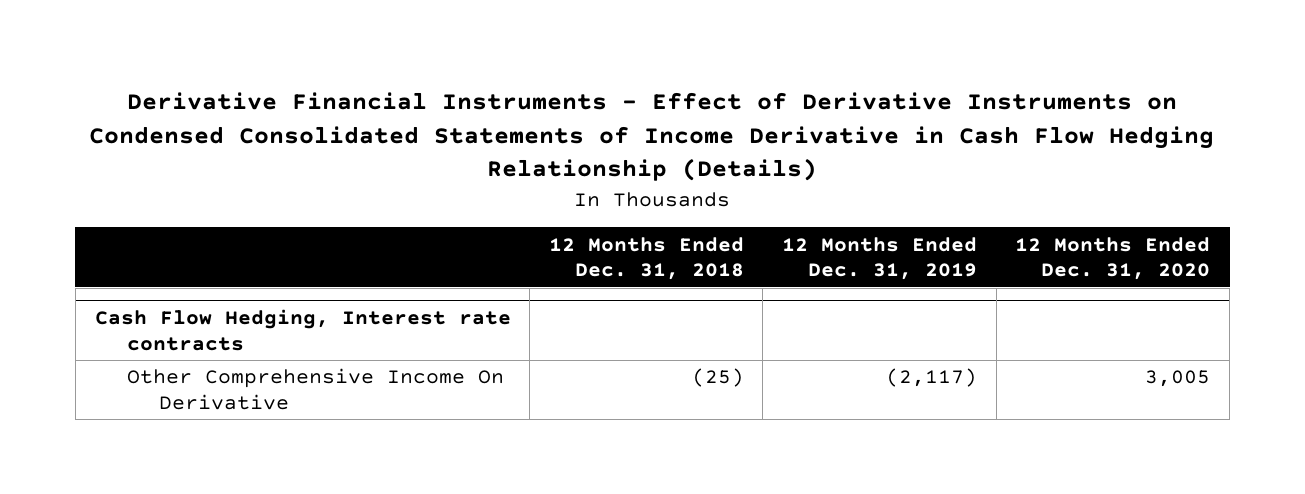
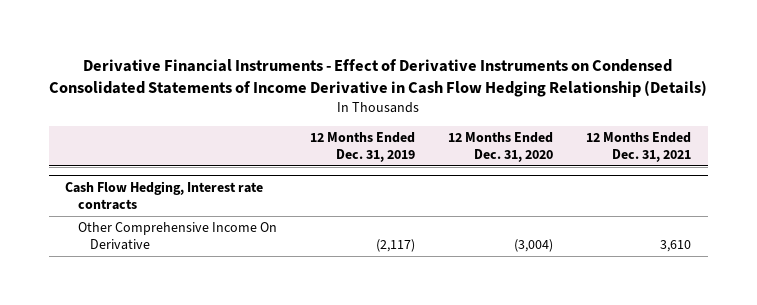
[548,236,744,281] 12 Months Ended Dec. 31, 2018 -> none
none -> [586,131,692,163] 12 Months Ended Dec. 31, 2021
[1145,370,1211,388] 3,005 -> [514,239,554,253] (3,004)

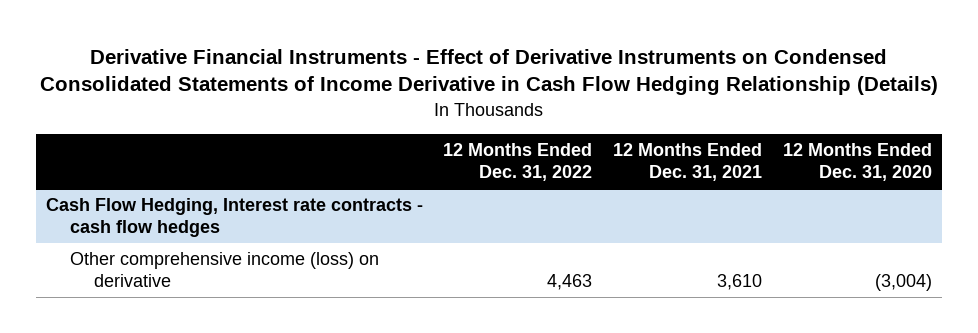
[309,131,415,163] 12 Months Ended Dec. 31, 2019 -> none
none -> [443,143,593,182] 12 Months Ended Dec. 31, 2022
[65,180,264,211] Cash Flow Hedging, Interest rate contracts -> [45,198,423,238] Cash Flow Hedging, Interest rate contracts - cash flow hedges
[77,221,277,251] Other Comprehensive Income On Derivative -> [70,252,380,288] Other comprehensive income (loss) on derivative

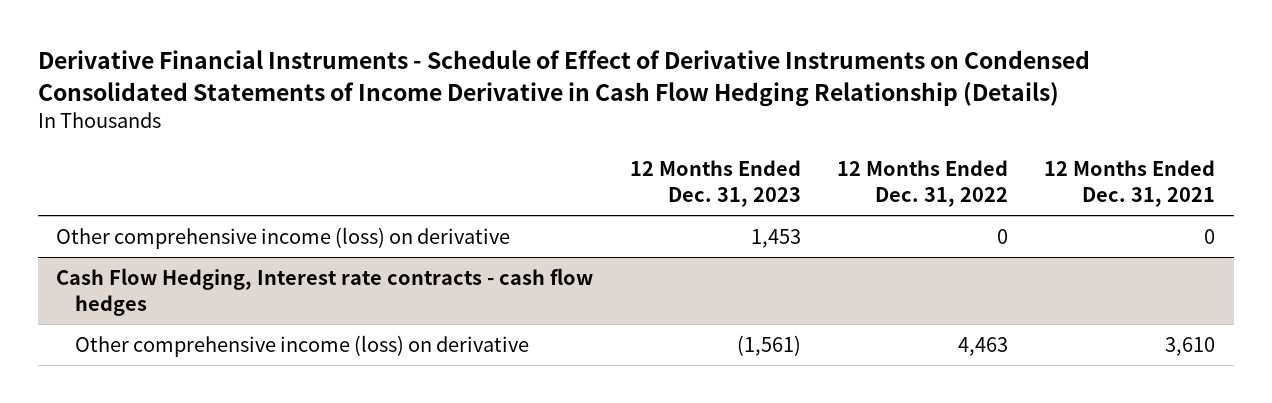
[39,48,938,96] Derivative Financial Instruments - Effect of Derivative Instruments on Condensed Consolidated Statements of Income Derivative in Cash Flow Hedging Relationship (Details) -> [38,50,1091,107] Derivative Financial Instruments - Schedule of Effect of Derivative Instruments on Condensed Consolidated Statements of Income Derivative in Cash Flow Hedging Relationship (Details)
[782,143,932,182] 12 Months Ended Dec. 31, 2020 -> none
none -> [629,159,801,207] 12 Months Ended Dec. 31, 2023
none -> [56,226,511,249] Other comprehensive income (loss) on derivative

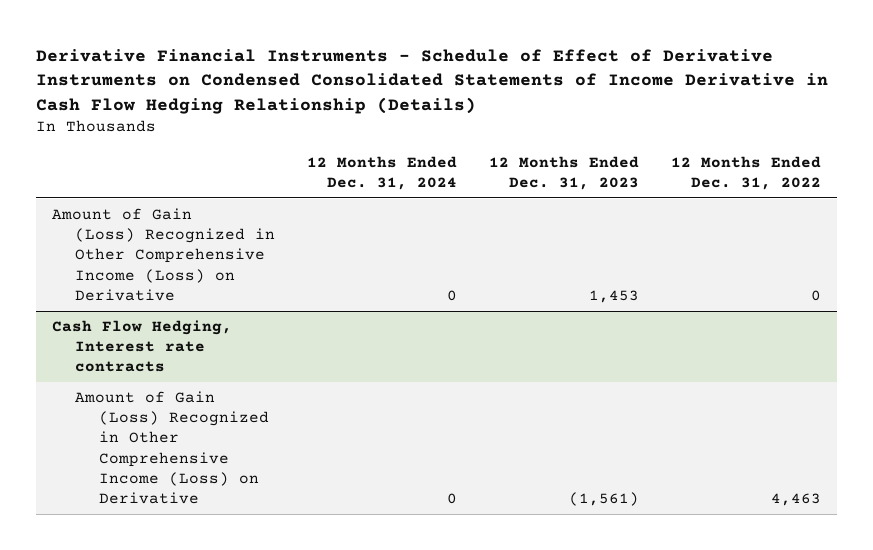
[1044,159,1216,207] 12 Months Ended Dec. 31, 2021 -> none
none -> [307,155,458,191] 12 Months Ended Dec. 31, 2024
[56,226,511,249] Other comprehensive income (loss) on derivative -> [52,207,276,301] Amount of Gain (Loss) Recognized in Other Comprehensive Income (Loss) on Derivative
[56,267,594,316] Cash Flow Hedging, Interest rate contracts - cash flow hedges -> [52,319,233,373] Cash Flow Hedging, Interest rate contracts
[75,334,530,357] Other comprehensive income (loss) on derivative -> [75,390,269,505] Amount of Gain (Loss) Recognized in Other Comprehensive Income (Loss) on Derivative

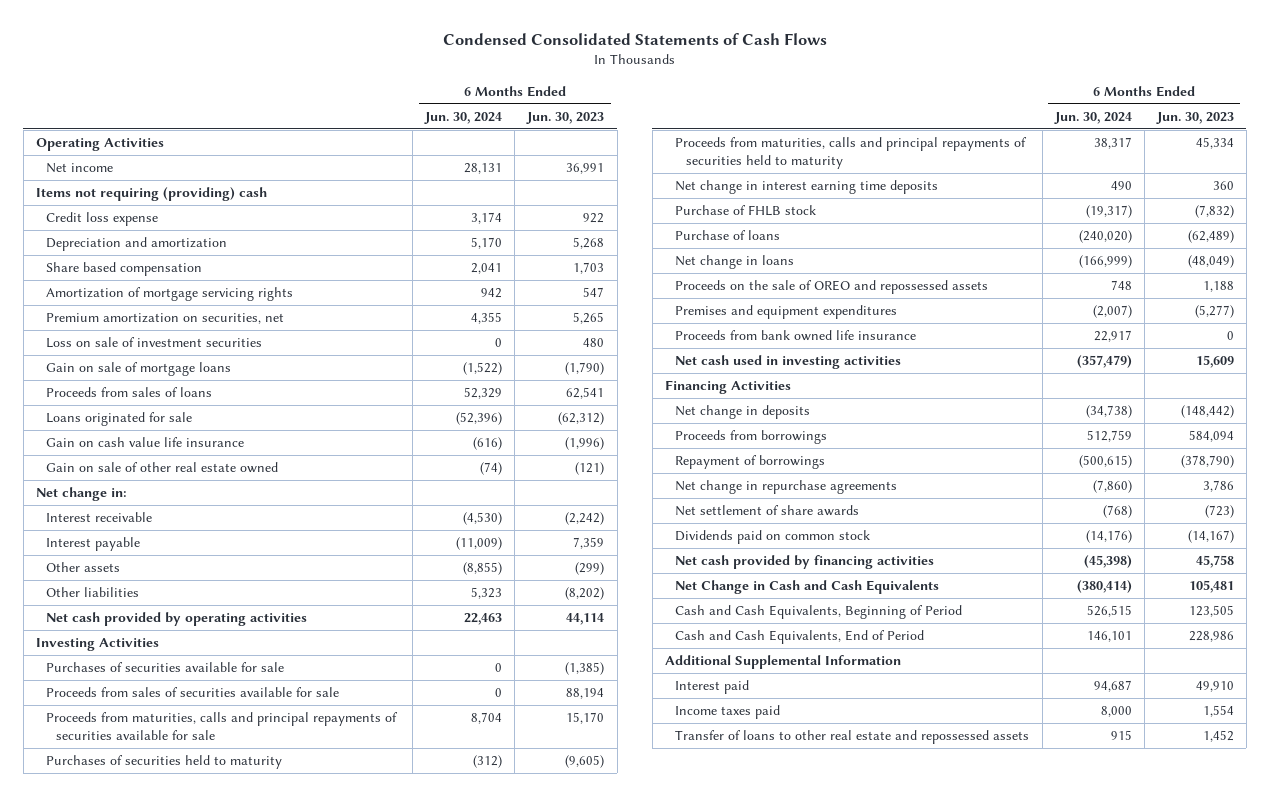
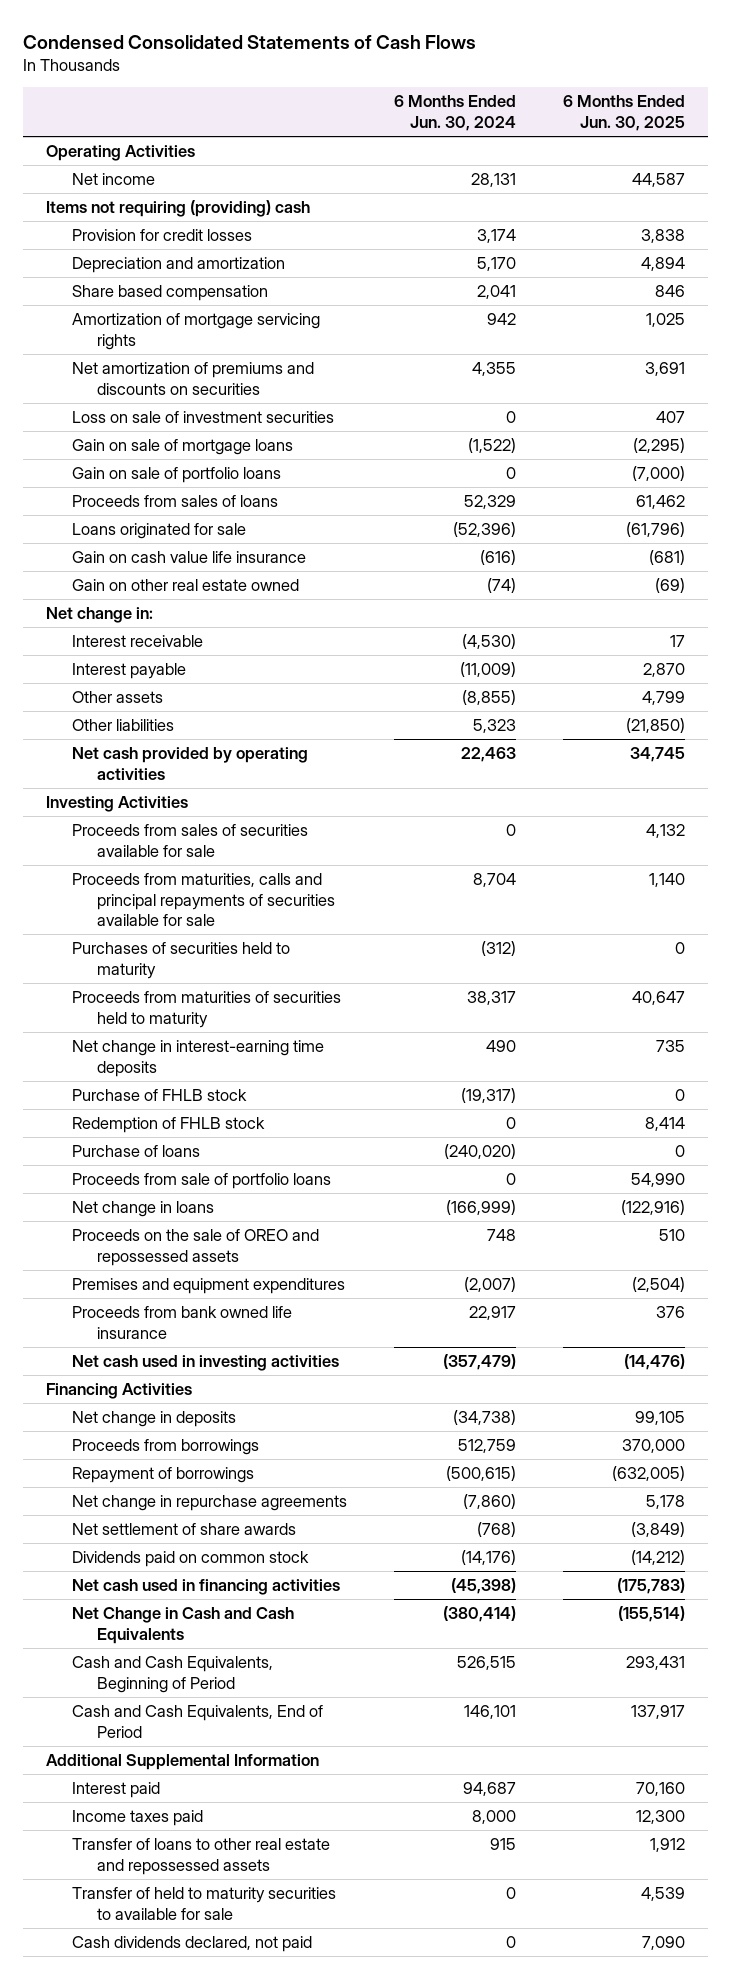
[526,111,605,124] Jun. 30, 2023 -> none
none -> [562,95,685,132] 6 Months Ended Jun. 30, 2025
[46,212,159,227] Credit loss expense -> [71,228,252,241] Provision for credit losses
[46,313,285,325] Premium amortization on securities, net -> [71,361,314,395] Net amortization of premiums and discounts on securities
none -> [71,466,281,483] Gain on sale of portfolio loans
[46,462,279,474] Gain on sale of other real estate owned -> [71,578,299,591] Gain on other real estate owned
[46,662,285,673] Purchases of securities available for sale -> none
[675,137,1028,169] Proceeds from maturities, calls and principal repayments of securities held to maturity -> [71,990,341,1028] Proceeds from maturities of securities held to maturity
[675,180,939,195] Net change in interest earning time deposits -> [71,1039,324,1077] Net change in interest-earning time deposits
none -> [71,1116,265,1133] Redemption of FHLB stock
none -> [71,1172,331,1189] Proceeds from sale of portfolio loans
[675,555,935,570] Net cash provided by financing activities -> [71,1578,340,1595] Net cash used in financing activities
none -> [71,1886,336,1920] Transfer of held to maturity securities to available for sale
none -> [71,1935,312,1952] Cash dividends declared, not paid

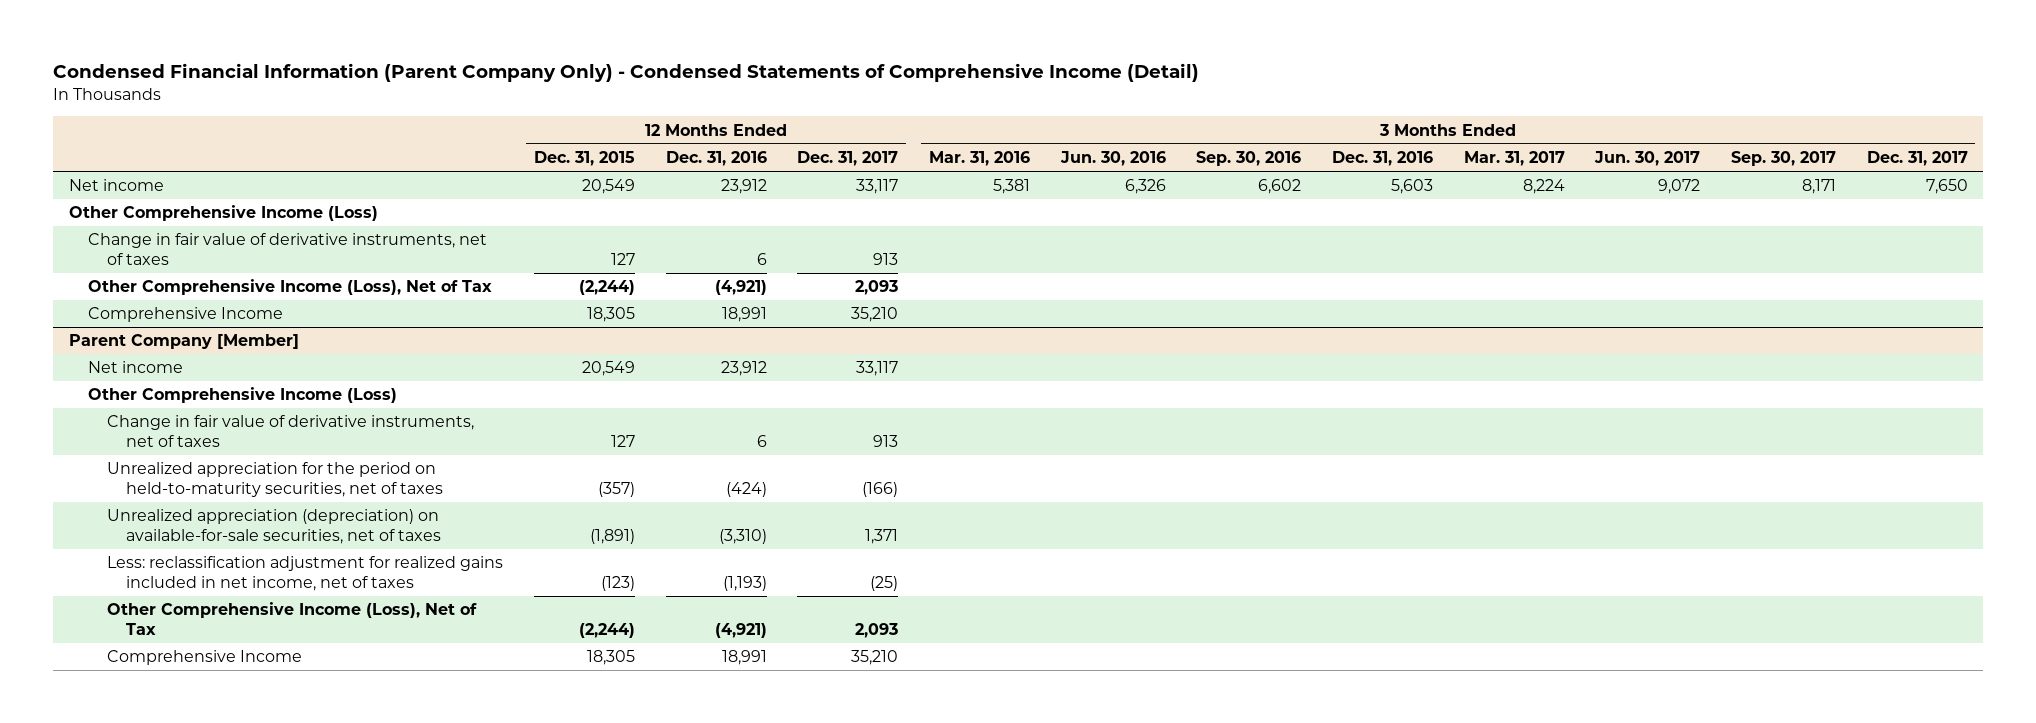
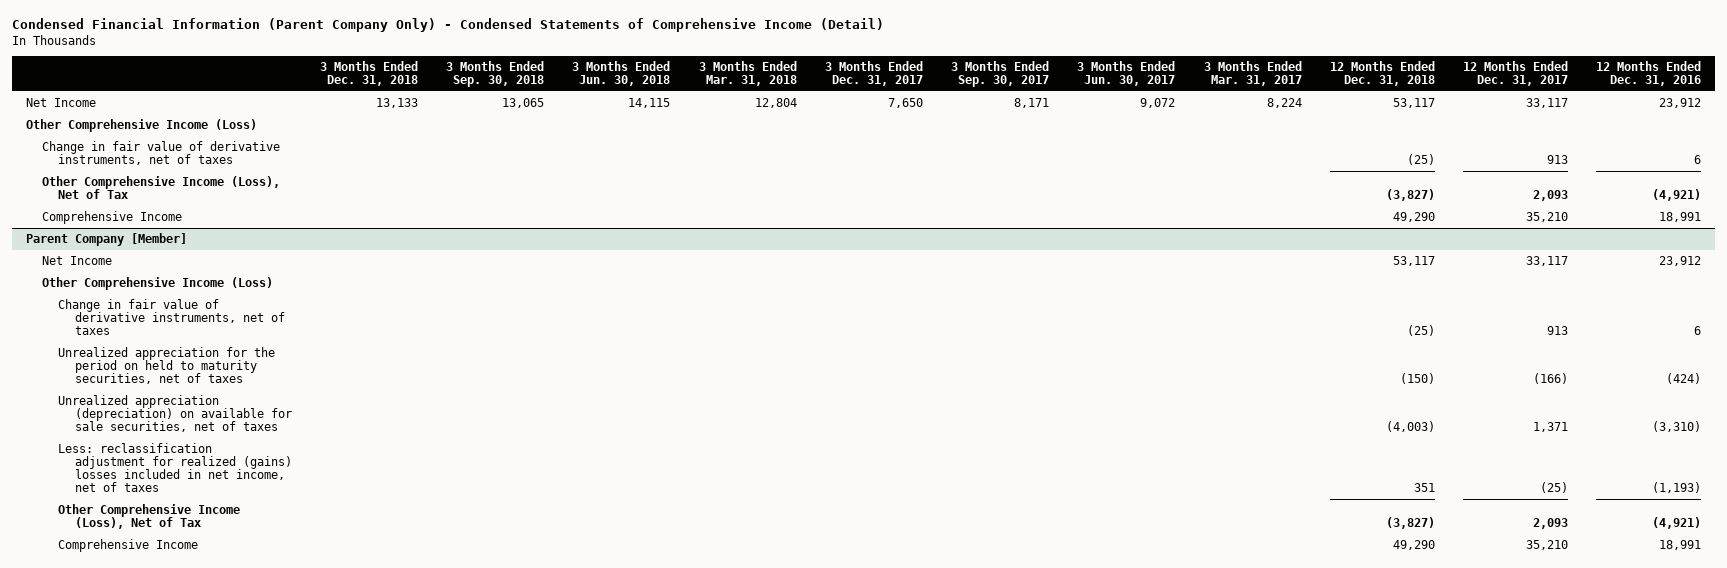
[533,151,635,167] Dec. 31, 2015 -> none
[928,151,1030,167] Mar. 31, 2016 -> none
[1059,151,1166,167] Jun. 30, 2016 -> none
[1196,151,1302,167] Sep. 30, 2016 -> none
[1332,151,1434,167] Dec. 31, 2016 -> none
none -> [319,61,418,87] 3 Months Ended Dec. 31, 2018
none -> [446,61,545,88] 3 Months Ended Sep. 30, 2018
none -> [572,61,671,87] 3 Months Ended Jun. 30, 2018
none -> [698,61,797,87] 3 Months Ended Mar. 31, 2018
none -> [1329,61,1435,87] 12 Months Ended Dec. 31, 2018
[68,179,164,192] Net income -> [25,97,96,107] Net Income
[87,361,183,374] Net income -> [42,255,113,265] Net Income
[107,462,444,498] Unrealized appreciation for the period on held-to-maturity securities, net of taxes -> [58,346,276,385] Unrealized appreciation for the period on held to maturity securities, net of taxes
[107,509,442,545] Unrealized appreciation (depreciation) on available-for-sale securities, net of taxes -> [58,394,292,433] Unrealized appreciation (depreciation) on available for sale securities, net of taxes
[107,556,504,592] Less: reclassification adjustment for realized gains included in net income, net of taxes -> [58,442,292,493] Less: reclassification adjustment for realized (gains) losses included in net income, net of taxes

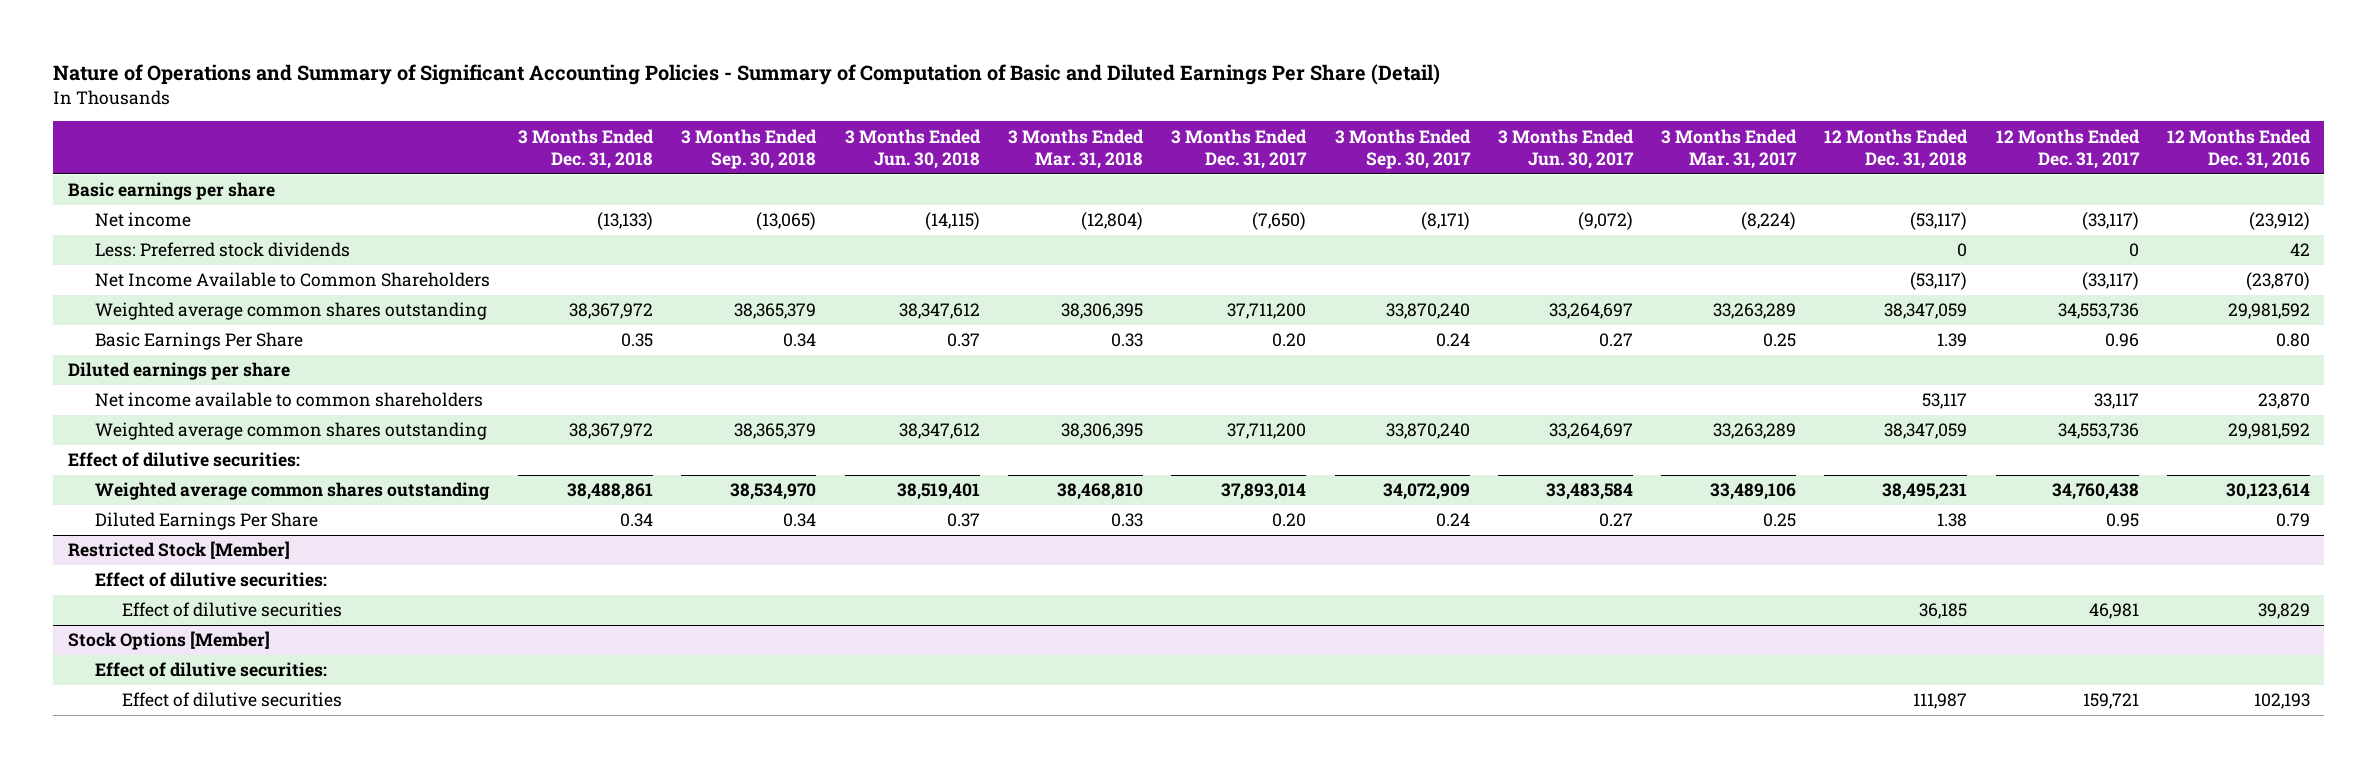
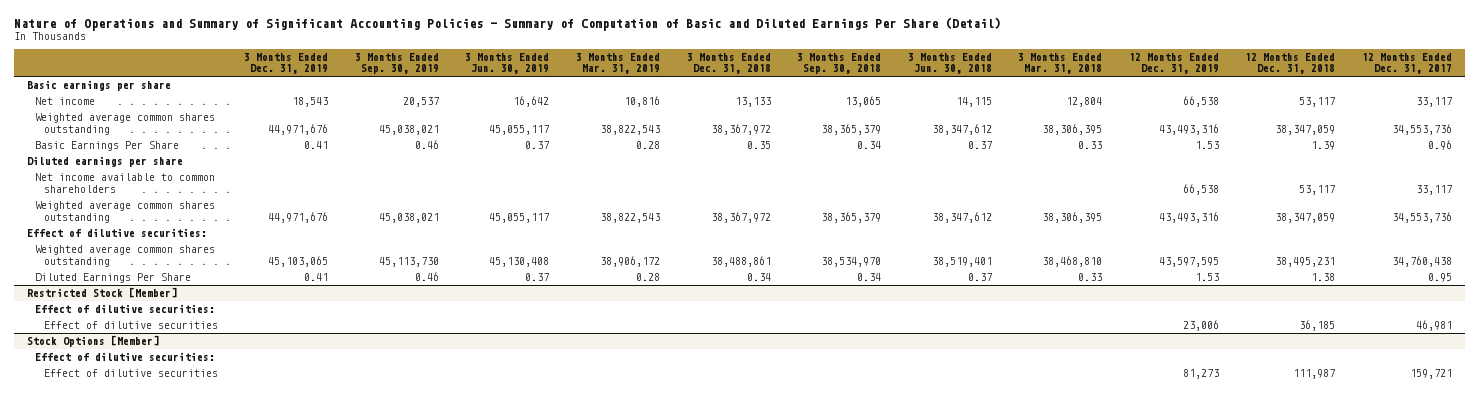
[1171,128,1308,169] 3 Months Ended Dec. 31, 2017 -> none
[1334,128,1471,169] 3 Months Ended Sep. 30, 2017 -> none
[1497,128,1634,169] 3 Months Ended Jun. 30, 2017 -> none
[1661,128,1798,169] 3 Months Ended Mar. 31, 2017 -> none
[2167,128,2312,169] 12 Months Ended Dec. 31, 2016 -> none
none -> [244,52,329,75] 3 Months Ended Dec. 31, 2019
none -> [354,52,439,75] 3 Months Ended Sep. 30, 2019
none -> [465,52,550,75] 3 Months Ended Jun. 30, 2019
none -> [576,52,661,75] 3 Months Ended Mar. 31, 2019
none -> [1128,52,1219,75] 12 Months Ended Dec. 31, 2019
[94,242,350,258] Less: Preferred stock dividends -> none
[94,272,490,288] Net Income Available to Common Shareholders -> none
[597,212,654,231] (13,133) -> [734,97,771,108] 13,133
[756,212,817,231] (13,065) -> [845,96,882,108] 13,065
[924,212,980,231] (14,115) -> [955,97,992,108] 14,115
[1080,212,1143,231] (12,804) -> [1066,97,1103,108] 12,804
[1910,212,1968,231] (53,117) -> [1299,97,1336,108] 53,117
[2081,212,2139,231] (33,117) -> [1416,97,1453,108] 33,117

